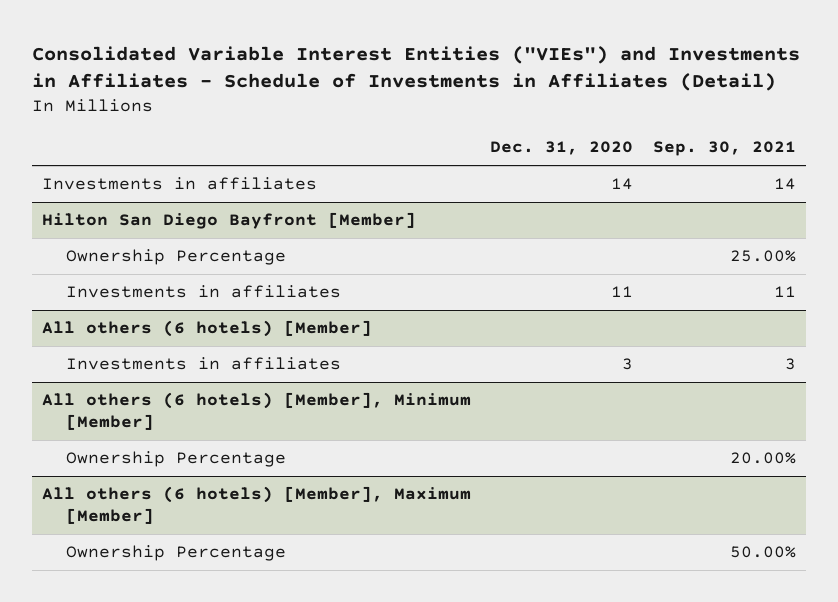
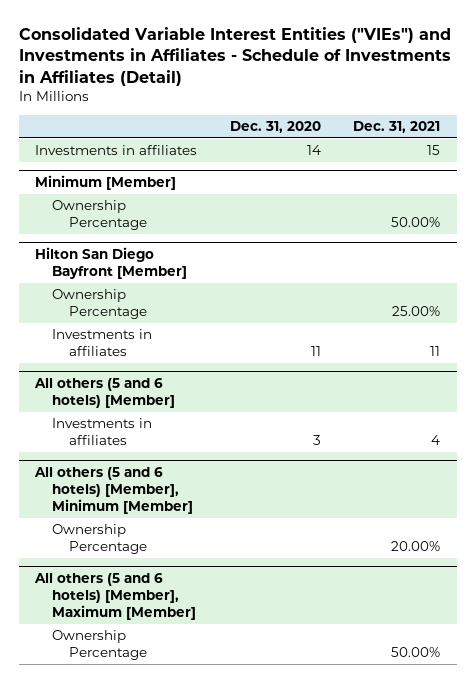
[653,141,797,157] Sep. 30, 2021 -> none
none -> [353,121,441,134] Dec. 31, 2021
none -> [35,174,177,190] Minimum [Member]
none -> [52,200,148,231] Ownership Percentage
[41,320,372,338] All others (6 hotels) [Member] -> [34,377,176,408] All others (5 and 6 hotels) [Member]
[41,392,471,431] All others (6 hotels) [Member], Minimum [Member] -> [34,466,194,515] All others (5 and 6 hotels) [Member], Minimum [Member]
[41,486,471,525] All others (6 hotels) [Member], Maximum [Member] -> [34,572,197,621] All others (5 and 6 hotels) [Member], Maximum [Member]

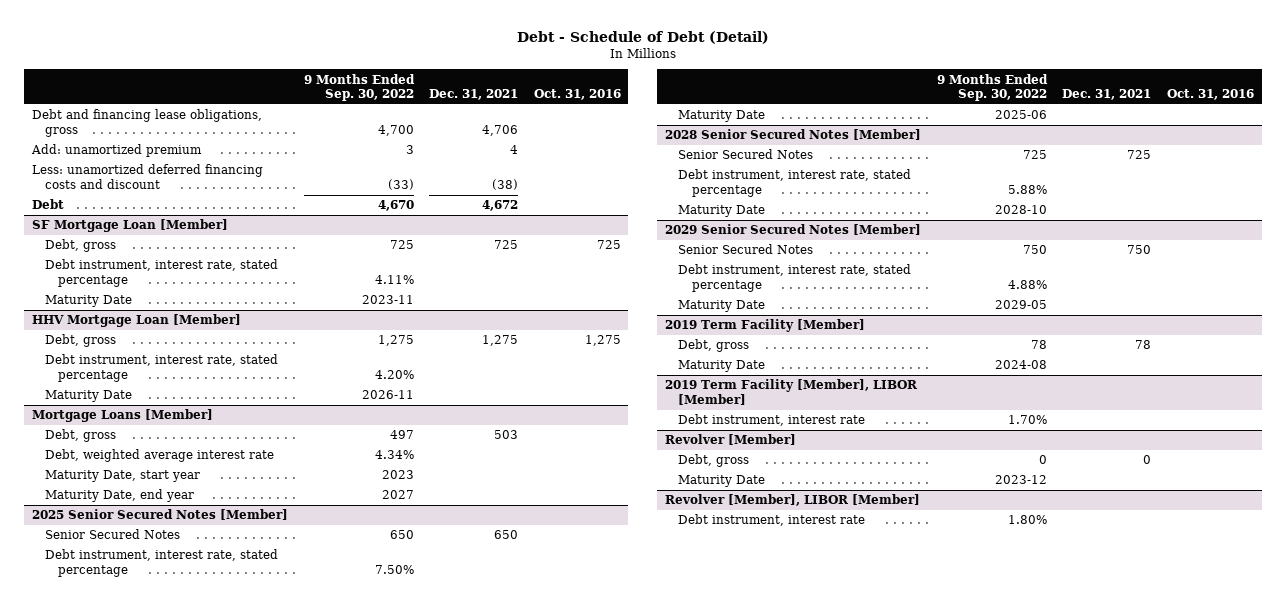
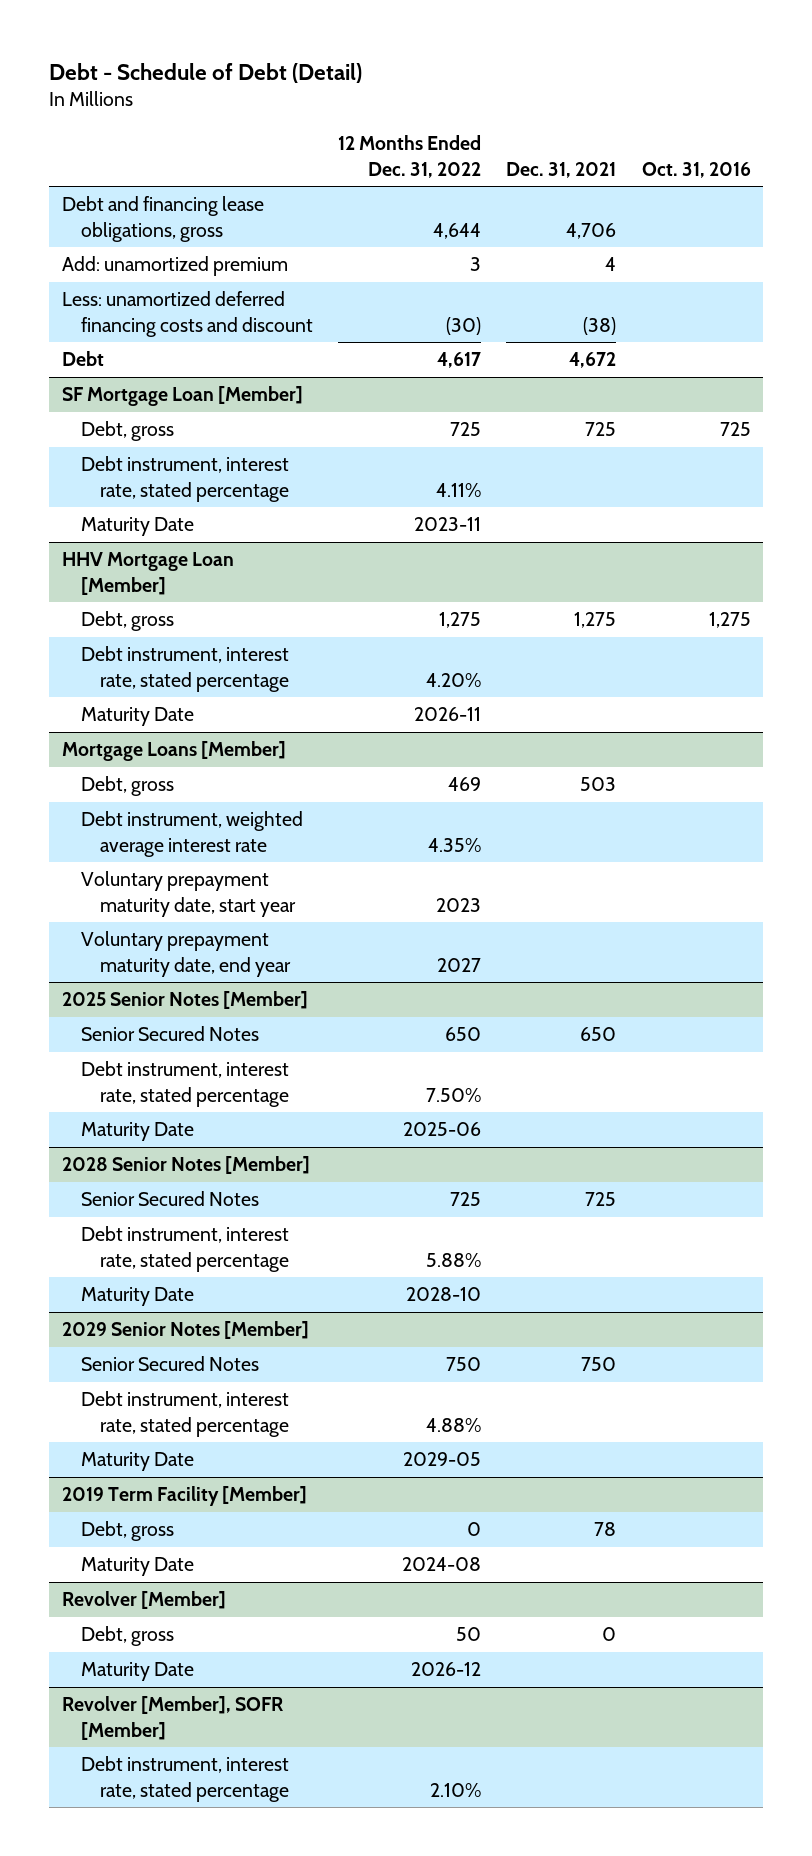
[303,73,415,102] 9 Months Ended Sep. 30, 2022 -> none
none -> [338,135,482,178] 12 Months Ended Dec. 31, 2022
[45,449,275,463] Debt, weighted average interest rate -> [80,811,303,857] Debt instrument, weighted average interest rate
[45,470,201,483] Maturity Date, start year -> [80,871,296,917] Voluntary prepayment maturity date, start year
[45,489,195,503] Maturity Date, end year -> [80,931,291,977] Voluntary prepayment maturity date, end year
[31,509,288,521] 2025 Senior Secured Notes [Member] -> [61,991,308,1010] 2025 Senior Notes [Member]
[665,129,922,141] 2028 Senior Secured Notes [Member] -> [61,1156,310,1175] 2028 Senior Notes [Member]
[665,224,922,236] 2029 Senior Secured Notes [Member] -> [61,1321,309,1340] 2029 Senior Notes [Member]
[665,379,919,405] 2019 Term Facility [Member], LIBOR [Member] -> none
[678,414,866,427] Debt instrument, interest rate -> none
[665,494,921,507] Revolver [Member], LIBOR [Member] -> none
[678,514,866,527] Debt instrument, interest rate -> none
none -> [61,1696,283,1740] Revolver [Member], SOFR [Member]
none -> [80,1756,289,1802] Debt instrument, interest rate, stated percentage

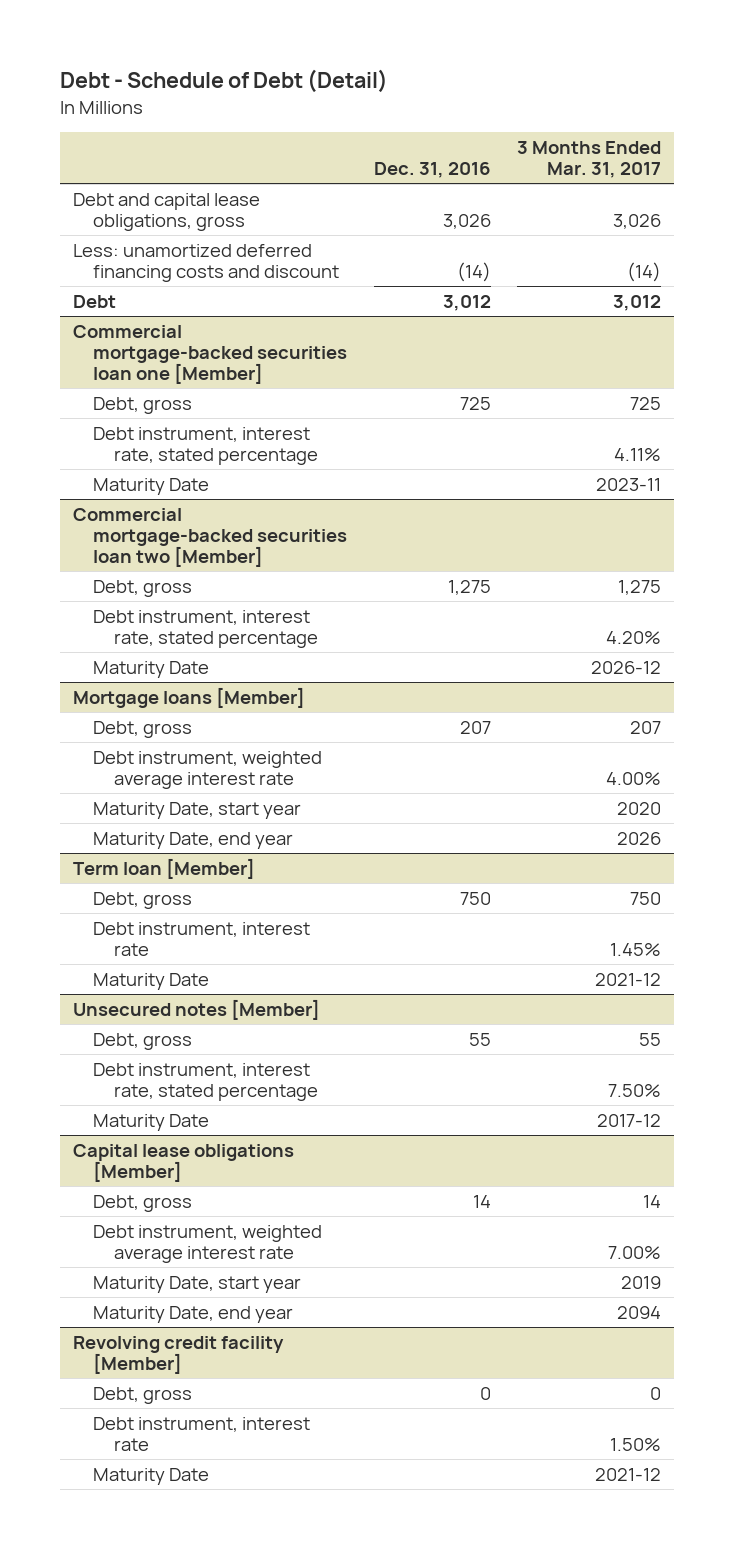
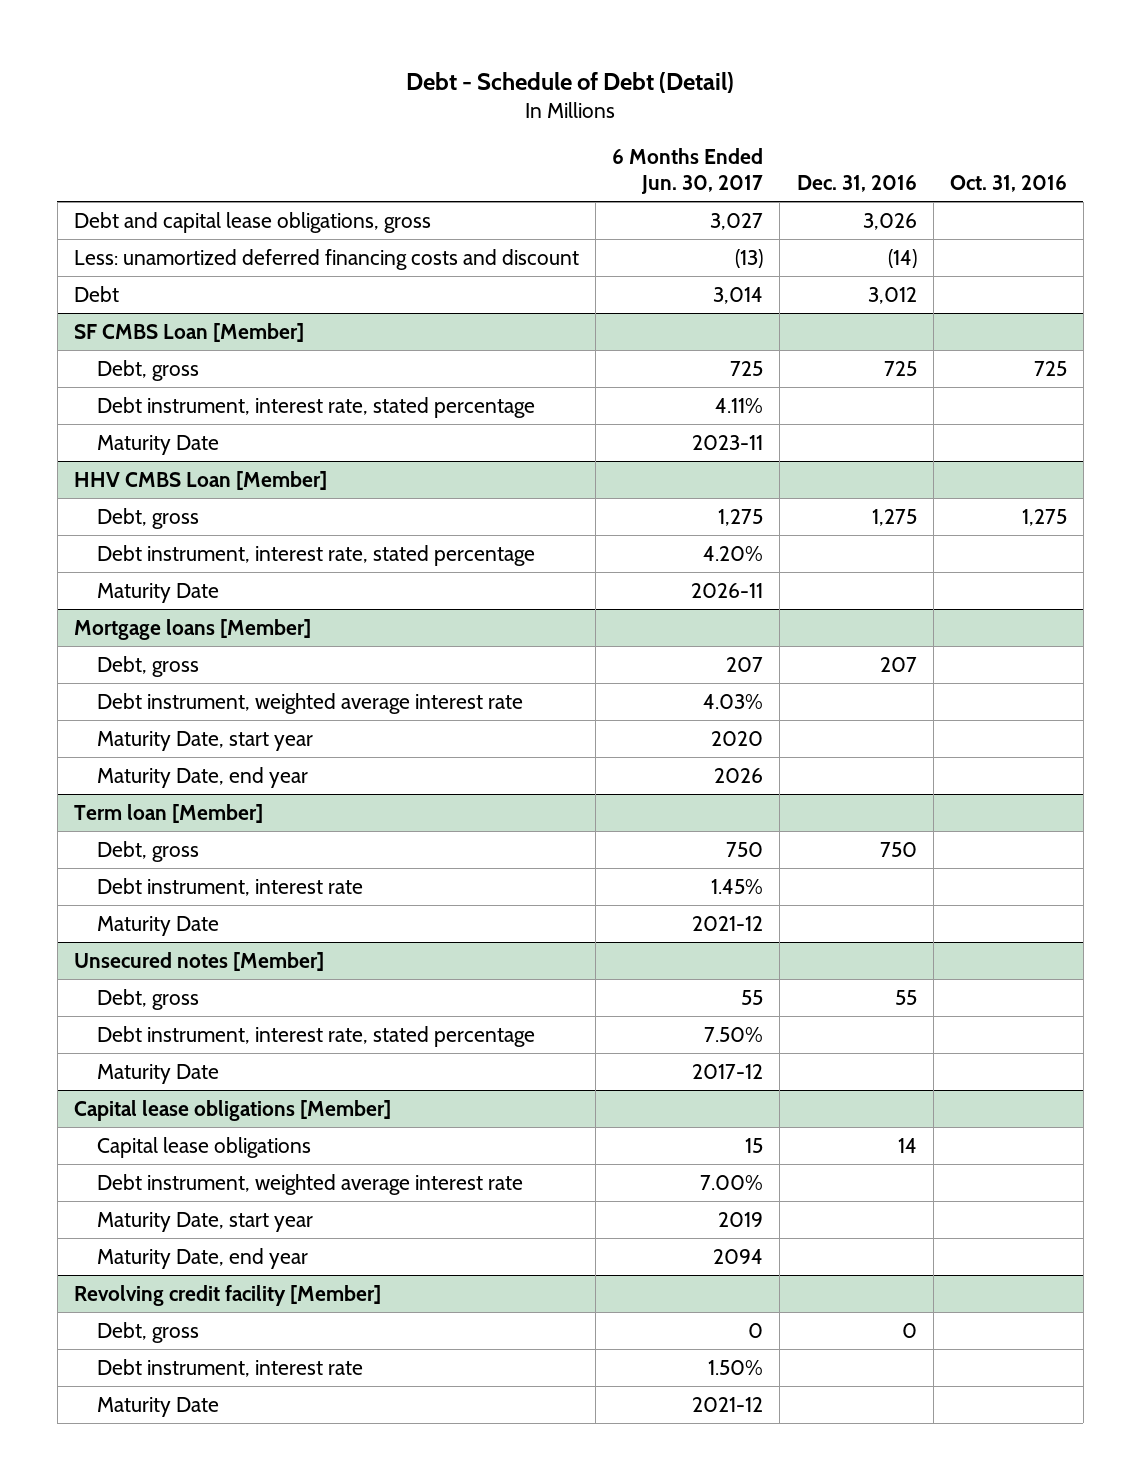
[517,140,662,179] 3 Months Ended Mar. 31, 2017 -> none
none -> [612,148,764,195] 6 Months Ended Jun. 30, 2017
none -> [949,175,1067,193] Oct. 31, 2016
[72,324,348,385] Commercial mortgage-backed securities loan one [Member] -> [74,322,305,342] SF CMBS Loan [Member]
[72,507,348,568] Commercial mortgage-backed securities loan two [Member] -> [74,470,328,490] HHV CMBS Loan [Member]
[93,1194,193,1212] Debt, gross -> none
none -> [97,1136,312,1158] Capital lease obligations

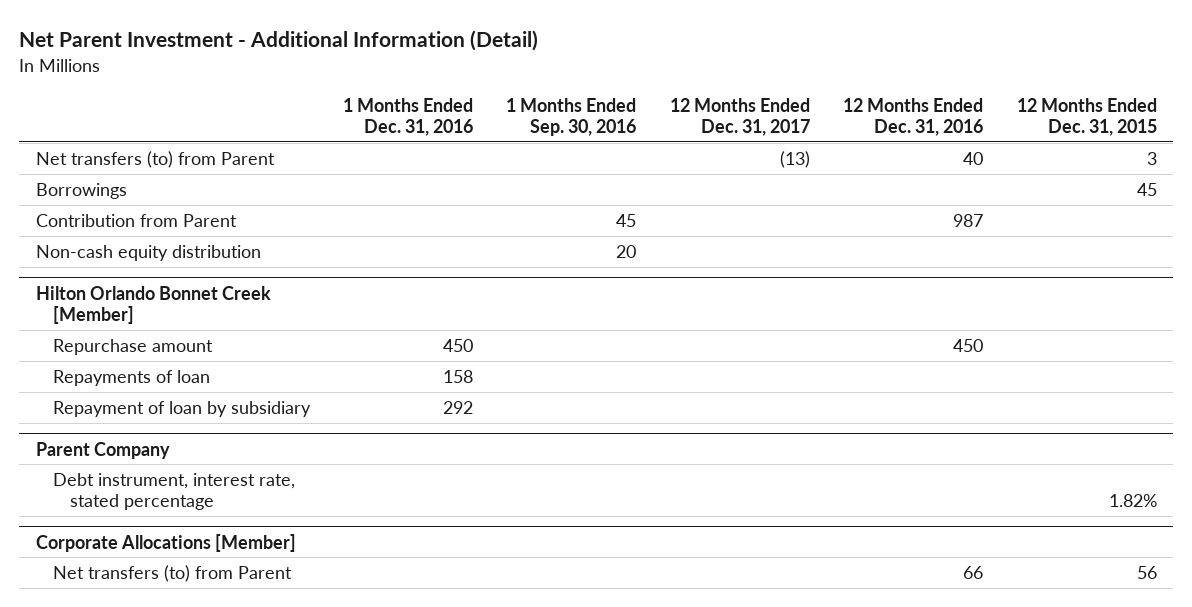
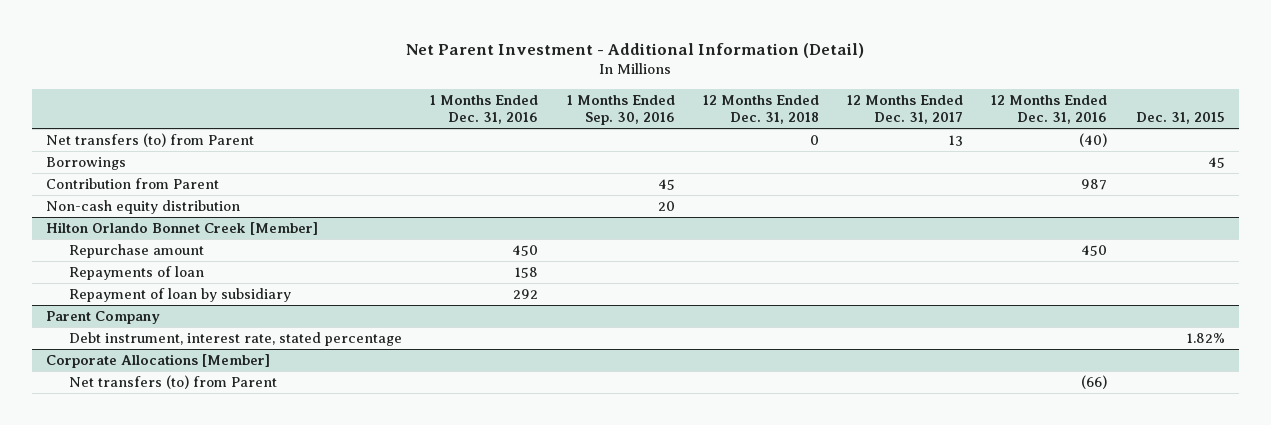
[1016,97,1157,137] 12 Months Ended Dec. 31, 2015 -> none
none -> [702,94,819,124] 12 Months Ended Dec. 31, 2018
none -> [1135,111,1225,124] Dec. 31, 2015
[779,150,810,168] (13) -> [949,135,964,147] 13
[963,151,984,165] 40 -> [1079,133,1108,148] (40)
[963,565,984,579] 66 -> [1081,375,1108,390] (66)

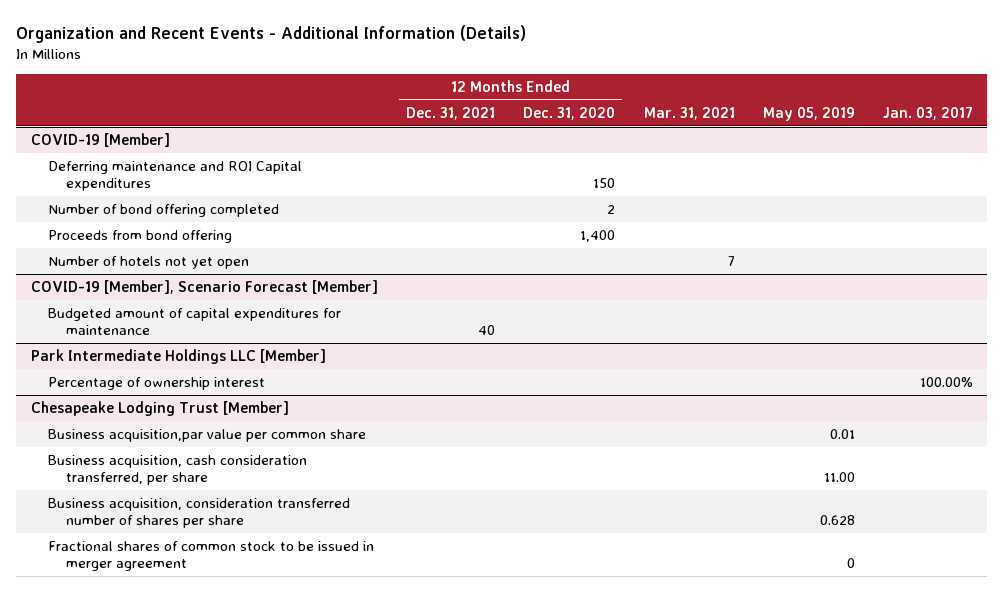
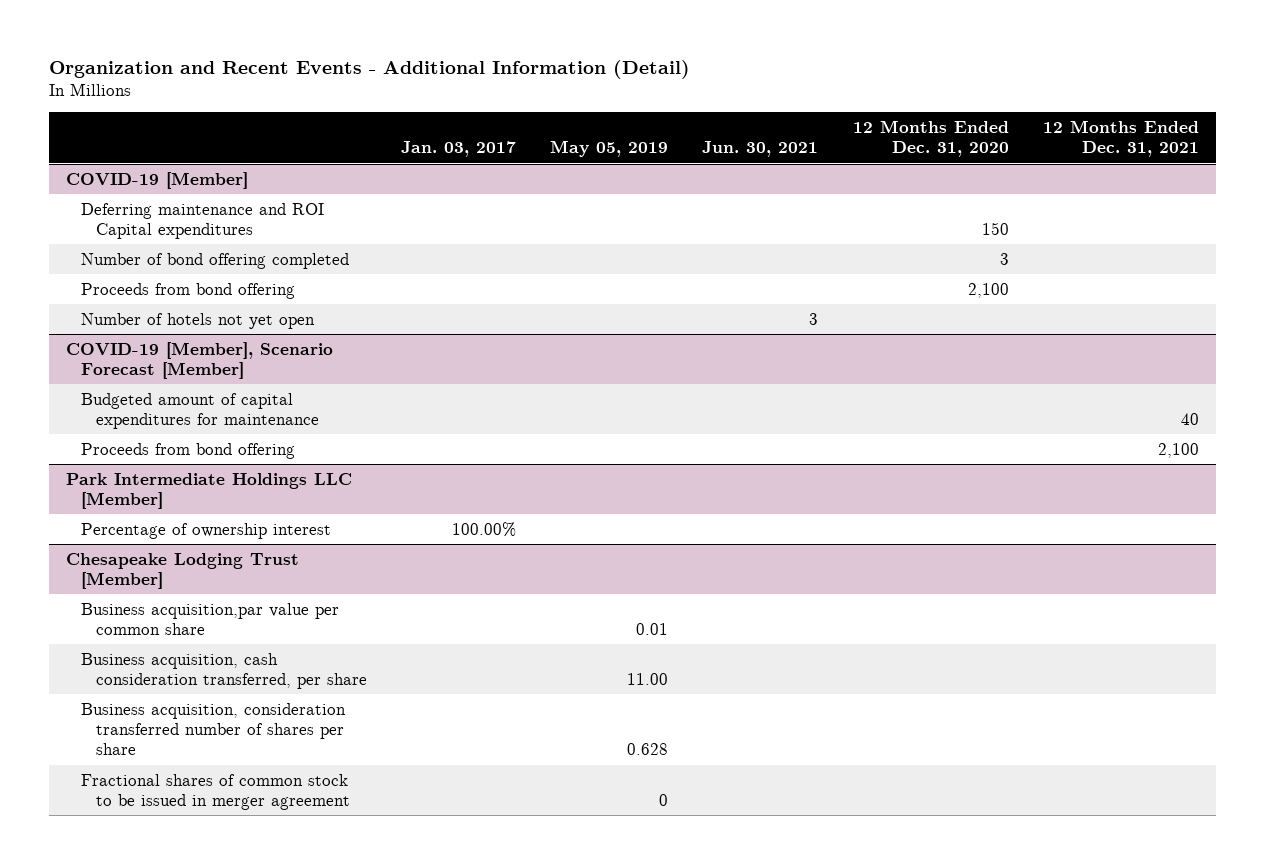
[16,25,527,44] Organization and Recent Events - Additional Information (Details) -> [48,59,690,79] Organization and Recent Events - Additional Information (Detail)
[643,106,735,120] Mar. 31, 2021 -> none
none -> [702,141,819,158] Jun. 30, 2021
[607,204,616,214] 2 -> [999,252,1009,265] 3
[580,229,616,242] 1,400 -> [967,282,1009,298] 2,100
none -> [80,442,295,459] Proceeds from bond offering

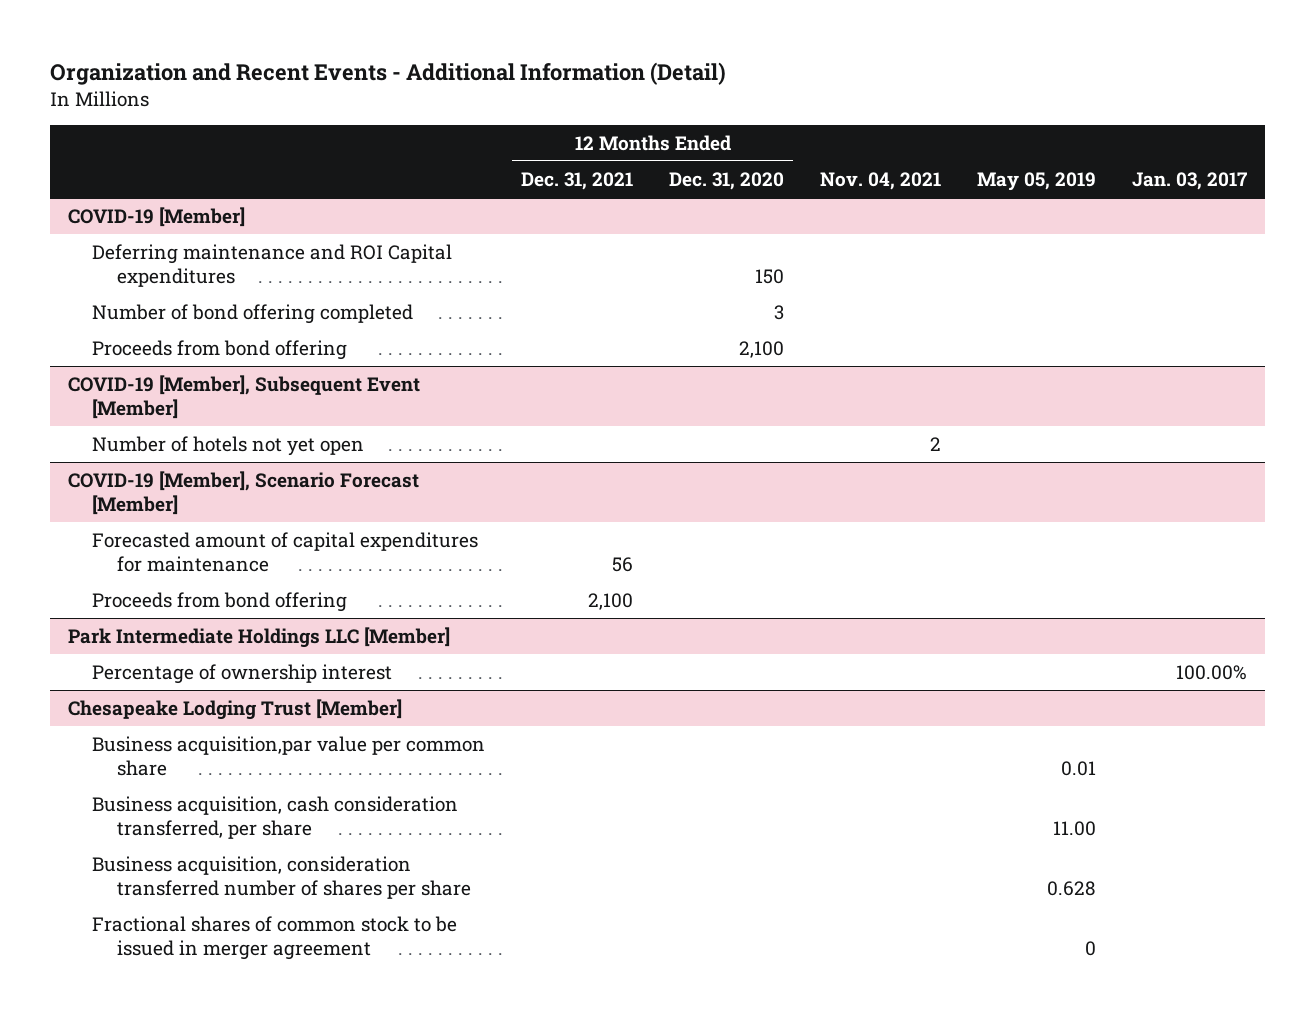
[702,141,819,158] Jun. 30, 2021 -> none
none -> [820,172,942,191] Nov. 04, 2021
[80,312,315,329] Number of hotels not yet open -> none
none -> [67,375,420,419] COVID-19 [Member], Subsequent Event [Member]
none -> [92,436,365,457] Number of hotels not yet open
[80,392,319,430] Budgeted amount of capital expenditures for maintenance -> [92,532,479,572] Forecasted amount of capital expenditures for maintenance
[1180,413,1199,426] 40 -> [612,556,634,572] 56

